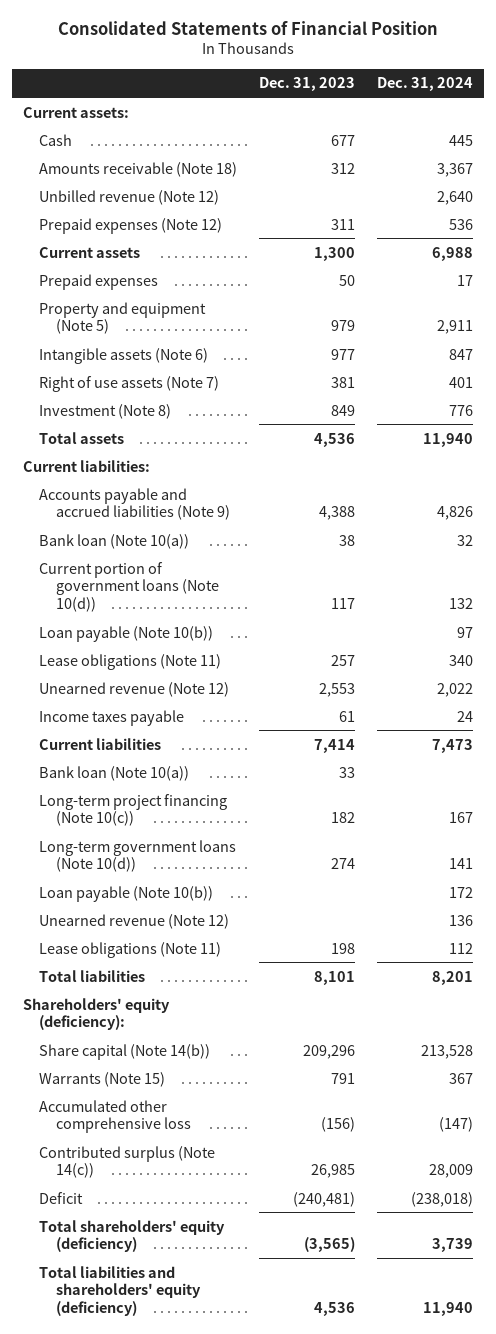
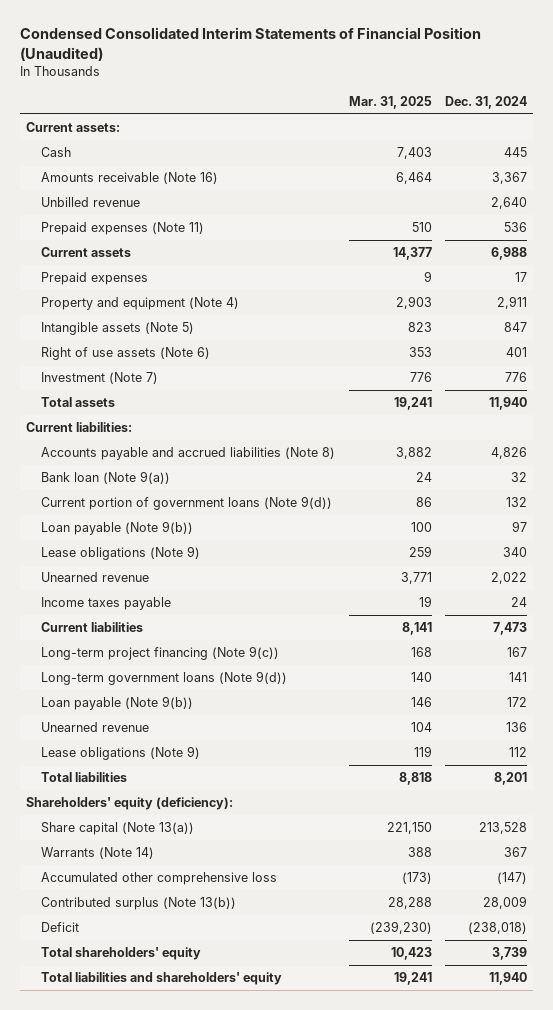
[58,20,439,35] Consolidated Statements of Financial Position -> [19,27,481,61] Condensed Consolidated Interim Statements of Financial Position (Unaudited)
[259,77,356,92] Dec. 31, 2023 -> none
none -> [348,95,432,109] Mar. 31, 2025
[39,161,238,177] Amounts receivable (Note 18) -> [41,172,219,185] Amounts receivable (Note 16)
[39,189,220,205] Unbilled revenue (Note 12) -> [41,197,141,208] Unbilled revenue
[39,217,223,234] Prepaid expenses (Note 12) -> [41,222,205,236] Prepaid expenses (Note 11)
[39,301,207,335] Property and equipment (Note 5) -> [41,297,240,311] Property and equipment (Note 4)
[39,347,209,364] Intangible assets (Note 6) -> [41,322,195,336] Intangible assets (Note 5)
[39,375,220,392] Right of use assets (Note 7) -> [41,347,211,361] Right of use assets (Note 6)
[39,403,172,419] Investment (Note 8) -> [41,372,159,385] Investment (Note 7)
[39,487,230,521] Accounts payable and accrued liabilities (Note 9) -> [41,447,336,461] Accounts payable and accrued liabilities (Note 8)
[39,533,190,549] Bank loan (Note 10(a)) -> [41,471,171,485] Bank loan (Note 9(a))
[39,561,219,612] Current portion of government loans (Note 10(d)) -> [41,496,333,511] Current portion of government loans (Note 9(d))
[39,625,214,642] Loan payable (Note 10(b)) -> [41,521,194,536] Loan payable (Note 9(b))
[39,653,222,670] Lease obligations (Note 11) -> [41,546,201,561] Lease obligations (Note 9)
[39,681,230,697] Unearned revenue (Note 12) -> [41,572,150,583] Unearned revenue
[39,765,190,781] Bank loan (Note 10(a)) -> none
[39,793,228,827] Long-term project financing (Note 10(c)) -> [41,646,280,661] Long-term project financing (Note 9(c))
[39,839,237,873] Long-term government loans (Note 10(d)) -> [41,671,288,686] Long-term government loans (Note 9(d))
[39,885,214,902] Loan payable (Note 10(b)) -> [41,696,194,711] Loan payable (Note 9(b))
[39,913,230,929] Unearned revenue (Note 12) -> [41,722,150,733] Unearned revenue
[39,941,222,958] Lease obligations (Note 11) -> [41,746,201,761] Lease obligations (Note 9)
[39,1043,211,1060] Share capital (Note 14(b)) -> [41,822,195,836] Share capital (Note 13(a))
[39,1071,166,1087] Warrants (Note 15) -> [41,847,155,860] Warrants (Note 14)
[39,1145,216,1179] Contributed surplus (Note 14(c)) -> [41,897,237,911] Contributed surplus (Note 13(b))
[39,1219,226,1253] Total shareholders' equity (deficiency) -> [41,947,202,961] Total shareholders' equity
[39,1265,201,1316] Total liabilities and shareholders' equity (deficiency) -> [41,972,283,986] Total liabilities and shareholders' equity

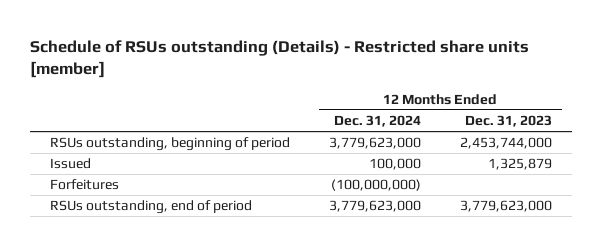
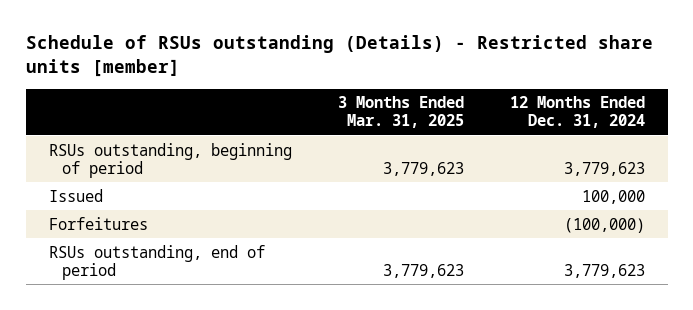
[464,115,552,128] Dec. 31, 2023 -> none
none -> [337,96,464,129] 3 Months Ended Mar. 31, 2025
[328,137,421,150] 3,779,623,000 -> [563,161,645,176] 3,779,623
[330,179,421,192] (100,000,000) -> [563,217,645,233] (100,000)
[328,200,421,213] 3,779,623,000 -> [563,263,645,278] 3,779,623

